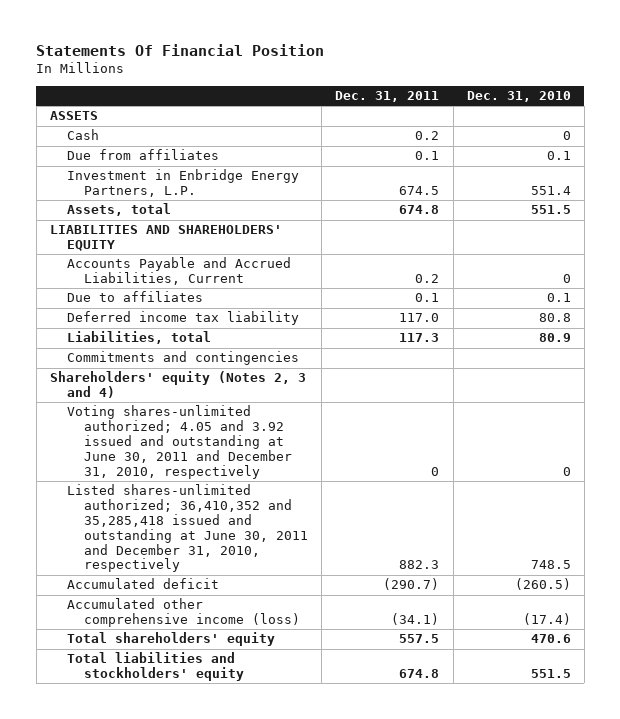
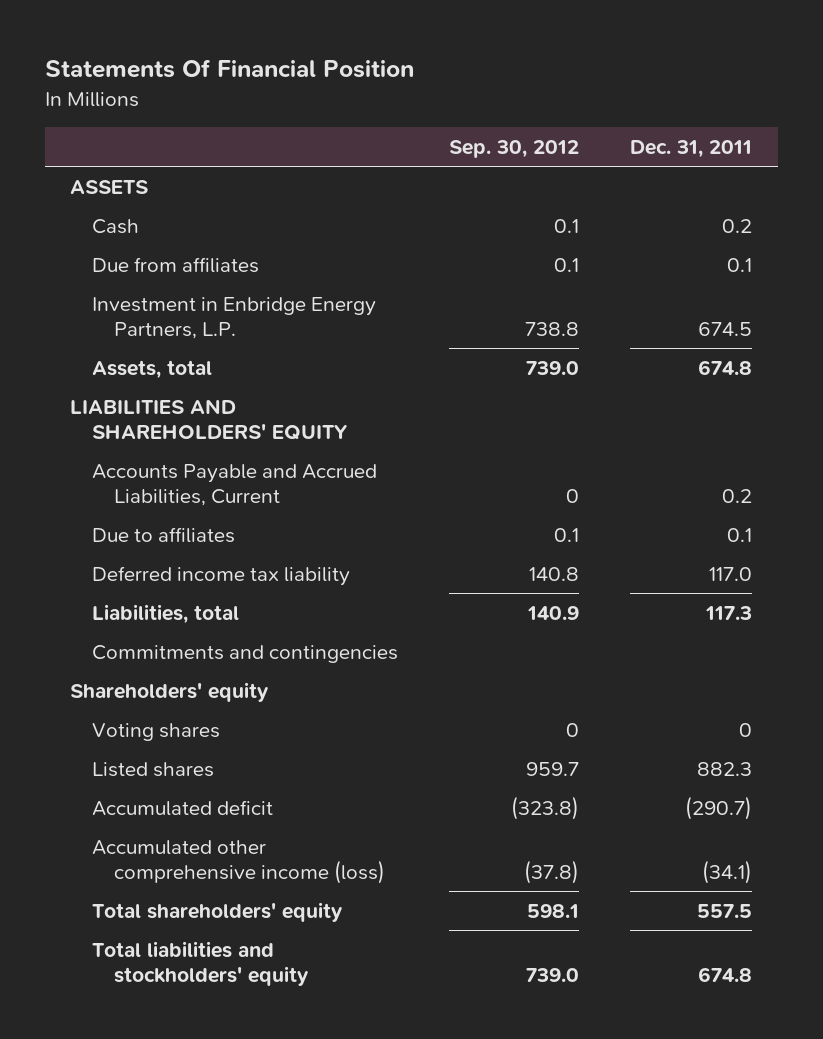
[466,90,571,102] Dec. 31, 2010 -> none
none -> [449,139,580,158] Sep. 30, 2012
[49,371,306,399] Shareholders' equity (Notes 2, 3 and 4) -> [70,681,270,702] Shareholders' equity
[66,405,293,479] Voting shares-unlimited authorized; 4.05 and 3.92 issued and outstanding at June 30, 2011 and December 31, 2010, respectively -> [92,722,221,741] Voting shares
[66,484,309,573] Listed shares-unlimited authorized; 36,410,352 and 35,285,418 issued and outstanding at June 30, 2011 and December 31, 2010, respectively -> [92,761,215,777] Listed shares

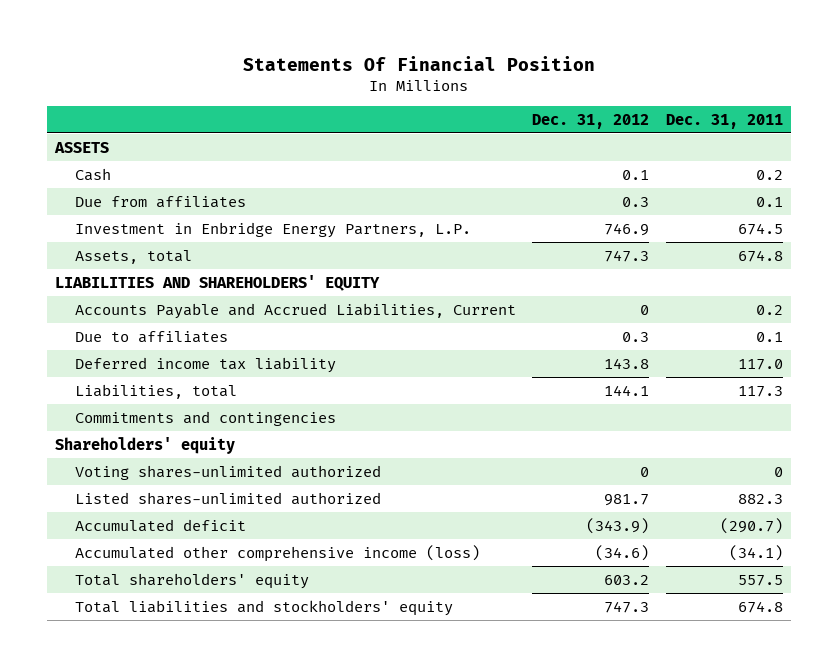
[449,139,580,158] Sep. 30, 2012 -> none
none -> [532,113,650,129] Dec. 31, 2012
[92,722,221,741] Voting shares -> [74,464,381,480] Voting shares-unlimited authorized
[92,761,215,777] Listed shares -> [74,491,381,505] Listed shares-unlimited authorized

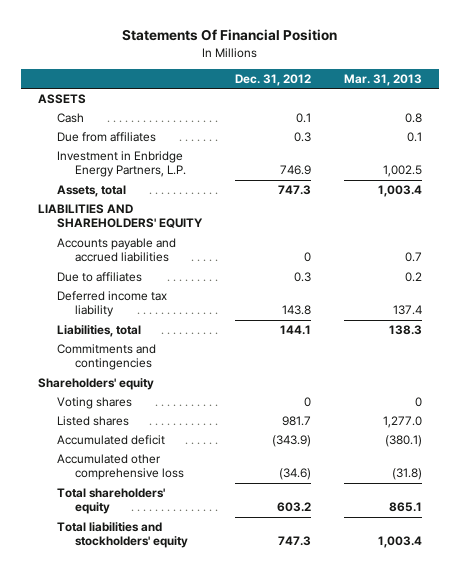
[665,113,783,129] Dec. 31, 2011 -> none
none -> [344,73,423,86] Mar. 31, 2013
[74,302,516,319] Accounts Payable and Accrued Liabilities, Current -> [56,237,176,263] Accounts payable and accrued liabilities
[74,464,381,480] Voting shares-unlimited authorized -> [56,396,132,409] Voting shares
[74,491,381,505] Listed shares-unlimited authorized -> [56,415,129,426] Listed shares
[74,544,480,562] Accumulated other comprehensive income (loss) -> [56,453,185,481] Accumulated other comprehensive loss

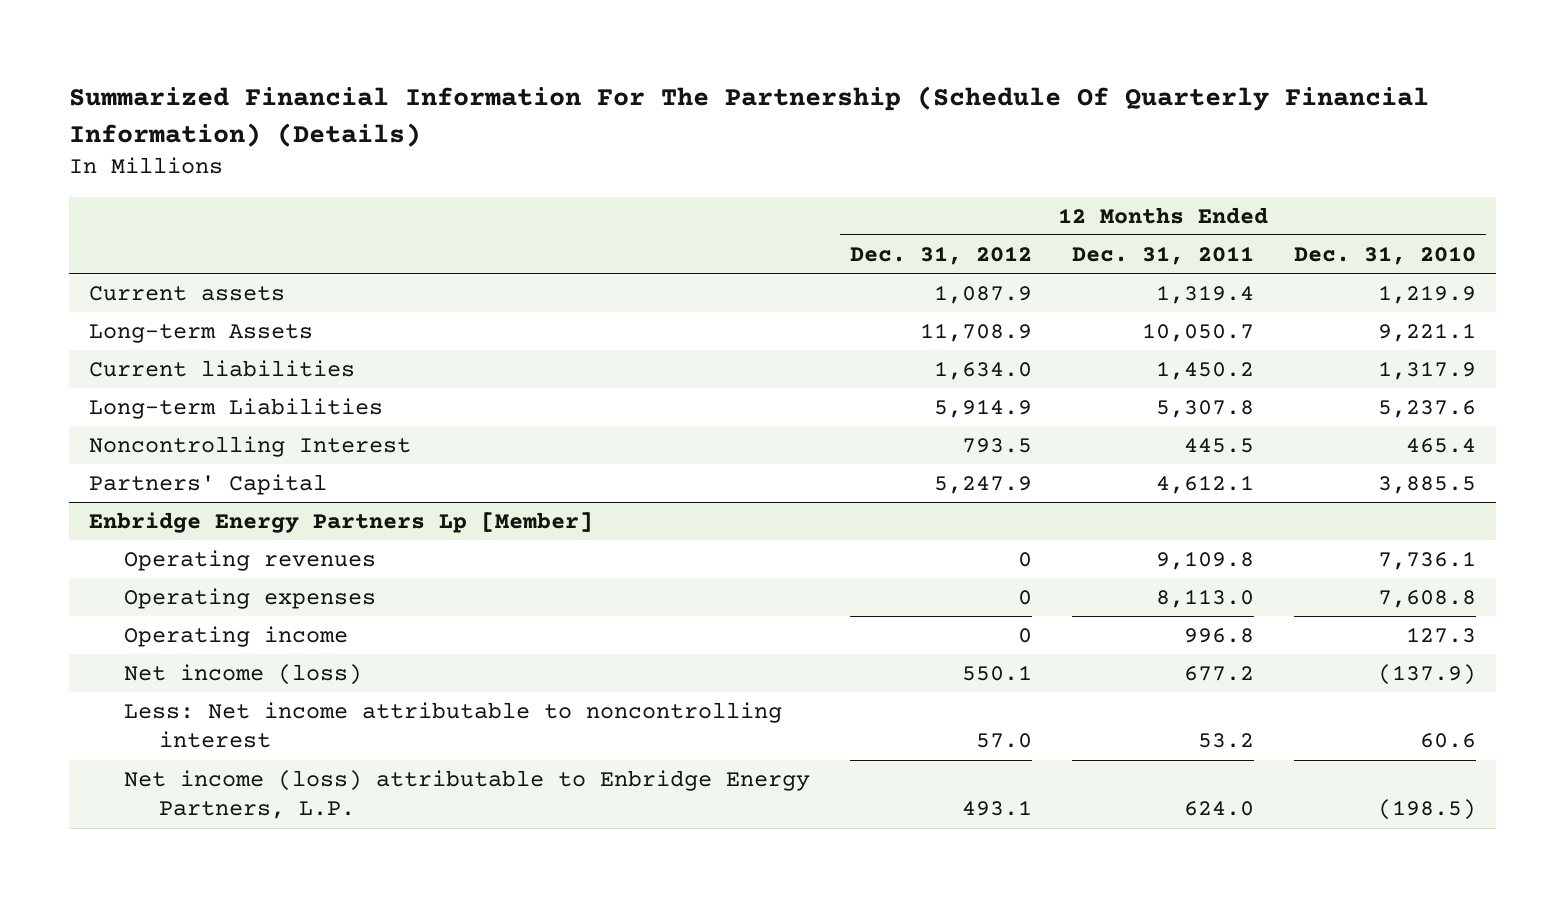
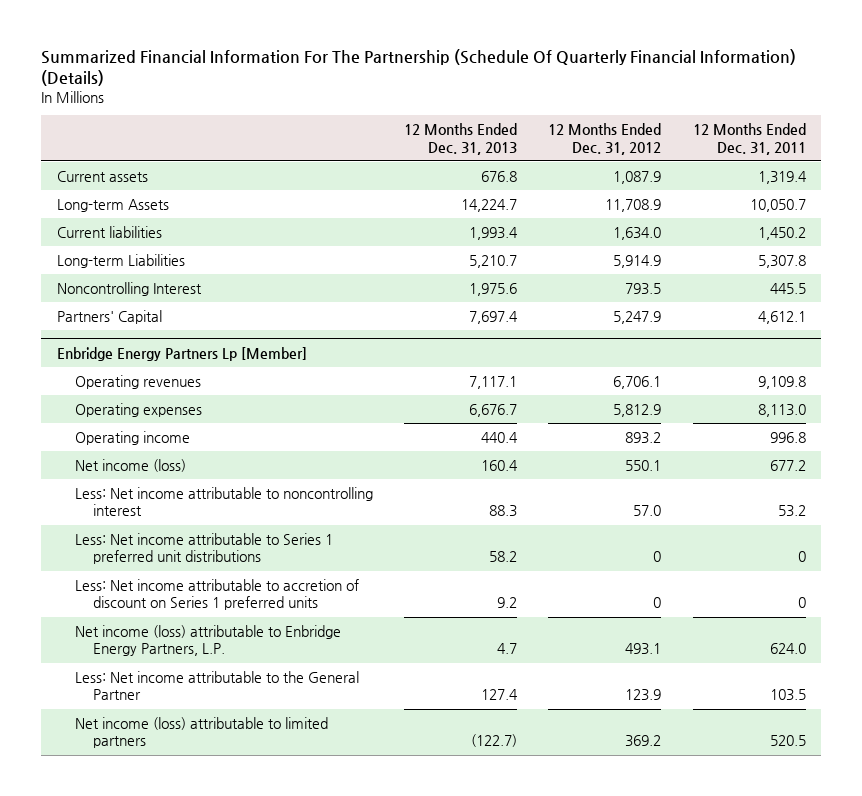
[1294,245,1477,265] Dec. 31, 2010 -> none
none -> [404,123,518,155] 12 Months Ended Dec. 31, 2013
[1017,551,1032,567] 0 -> [613,375,662,389] 6,706.1
[1017,589,1032,605] 0 -> [613,403,662,417] 5,812.9
[1017,627,1032,643] 0 -> [625,431,662,444] 893.2
none -> [75,532,334,565] Less: Net income attributable to Series 1 preferred unit distributions
none -> [75,578,360,611] Less: Net income attributable to accretion of discount on Series 1 preferred units
none -> [75,670,360,701] Less: Net income attributable to the General Partner
none -> [75,716,329,749] Net income (loss) attributable to limited partners

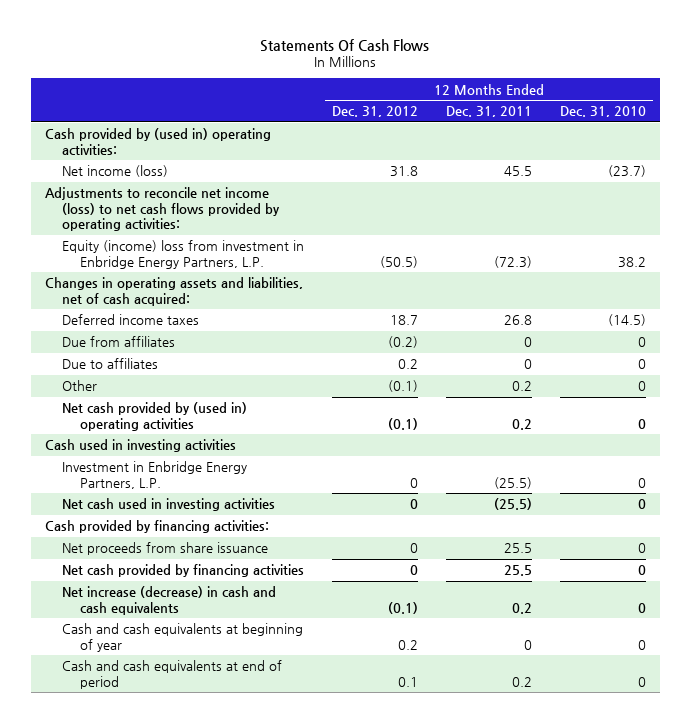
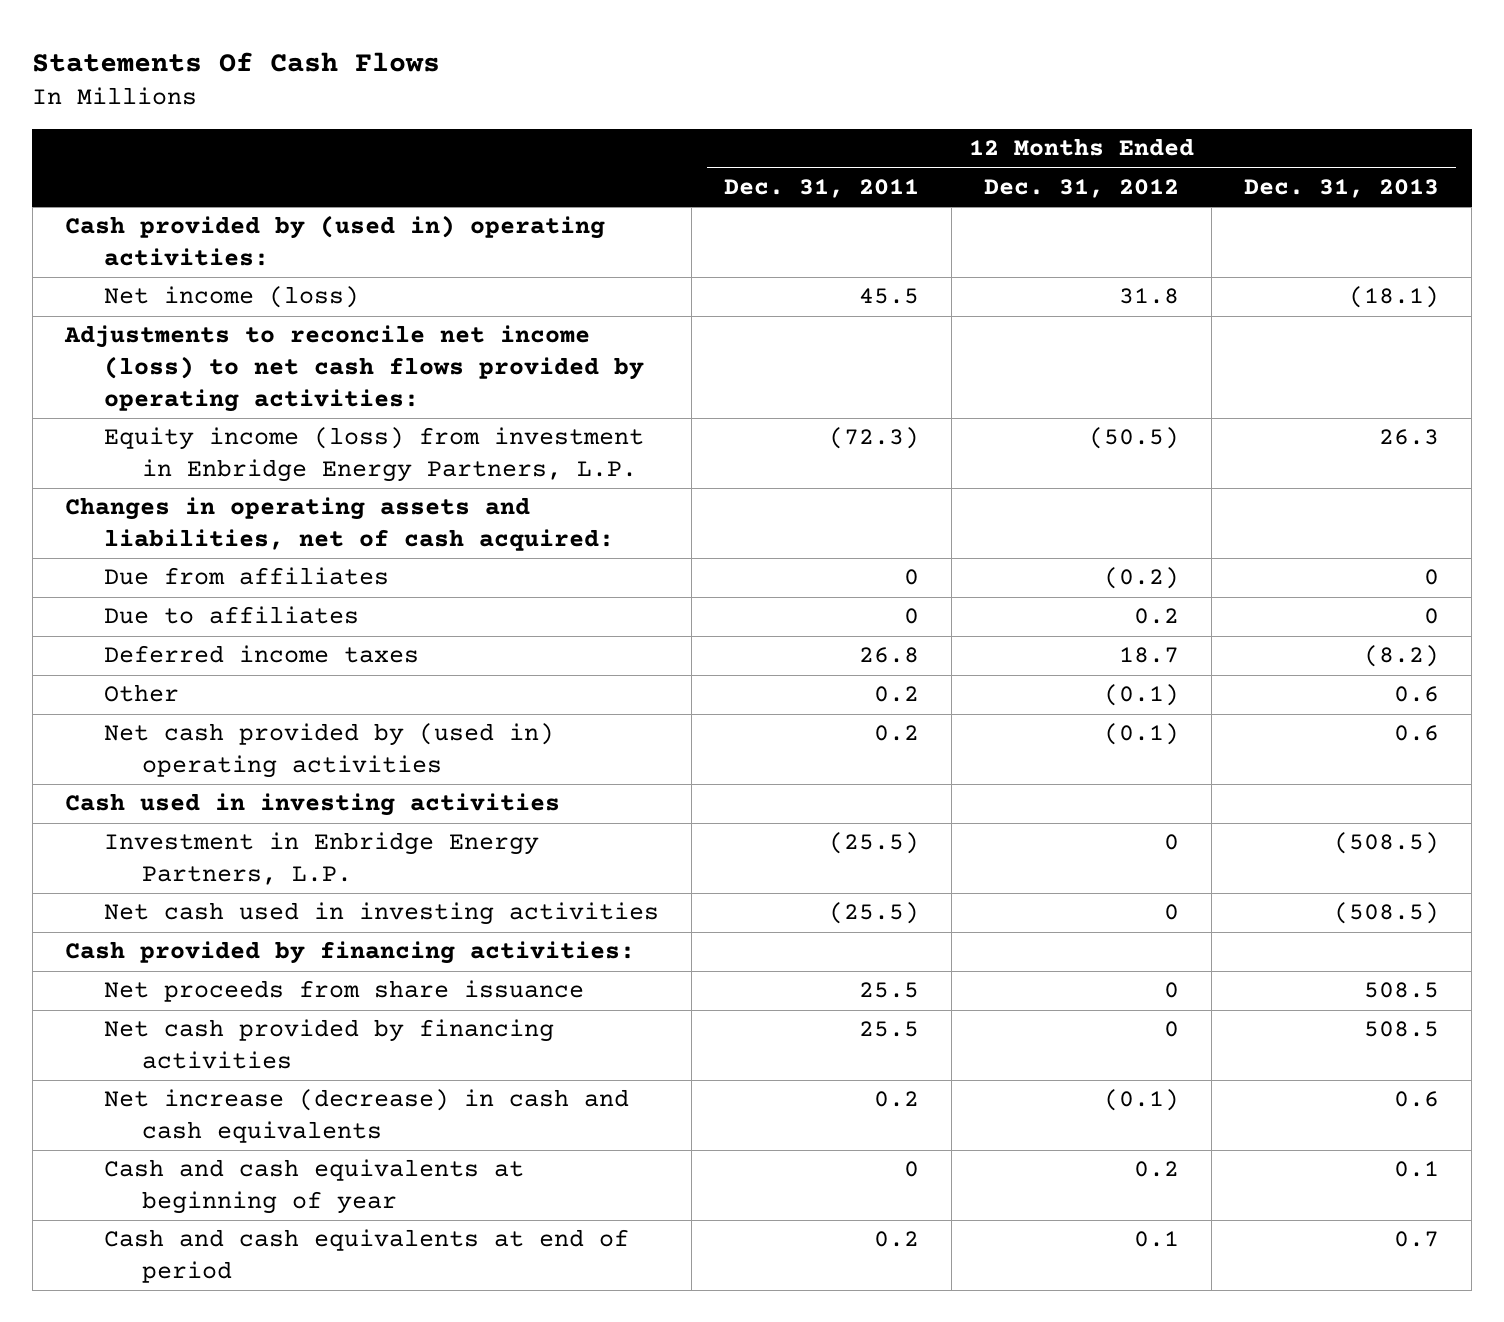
[559,106,646,118] Dec. 31, 2010 -> none
none -> [1244,179,1440,199] Dec. 31, 2013
[62,240,305,269] Equity (income) loss from investment in Enbridge Energy Partners, L.P. -> [103,427,644,483] Equity income (loss) from investment in Enbridge Energy Partners, L.P.
[62,314,200,326] Deferred income taxes -> [103,645,419,664] Deferred income taxes

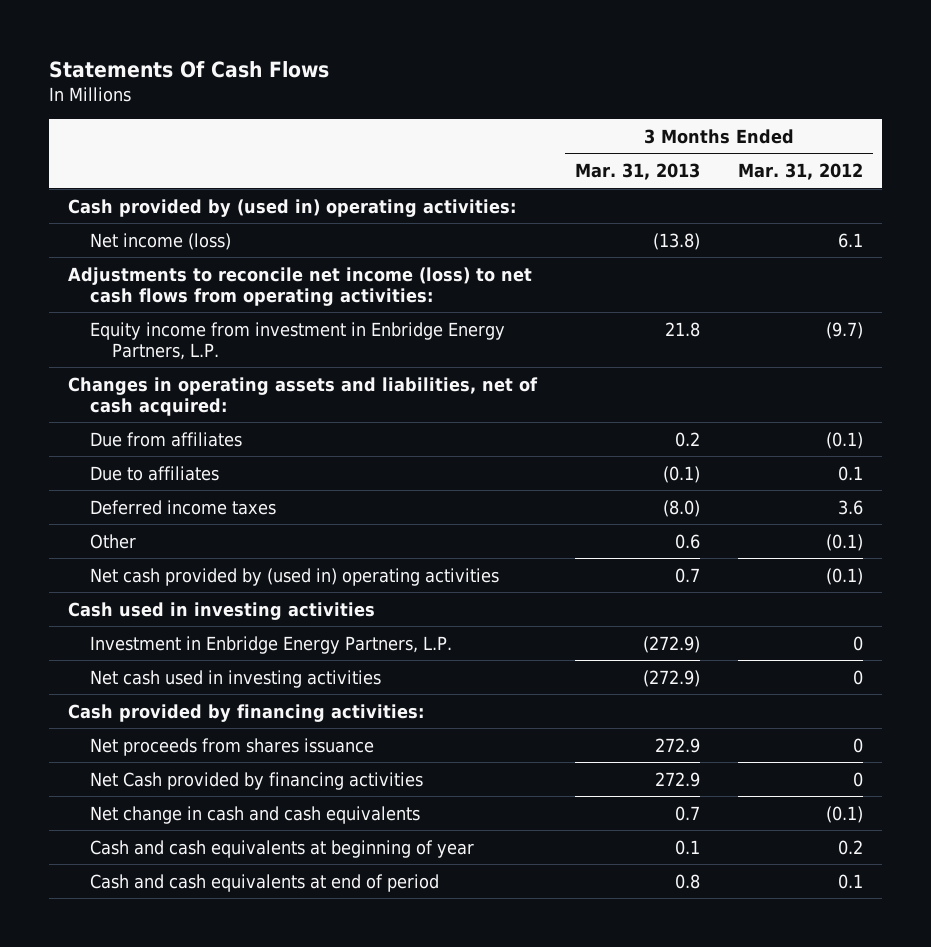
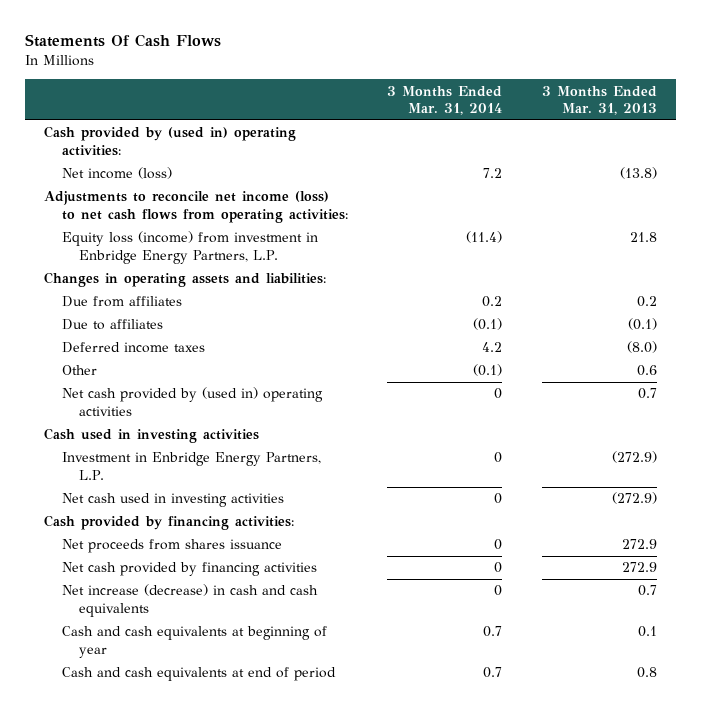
[738,162,864,180] Mar. 31, 2012 -> none
none -> [387,85,503,116] 3 Months Ended Mar. 31, 2014
[89,321,505,360] Equity income from investment in Enbridge Energy Partners, L.P. -> [61,231,318,265] Equity loss (income) from investment in Enbridge Energy Partners, L.P.
[67,376,538,416] Changes in operating assets and liabilities, net of cash acquired: -> [44,272,327,288] Changes in operating assets and liabilities:
[89,771,423,790] Net Cash provided by financing activities -> [61,562,317,577] Net cash provided by financing activities
[89,805,420,824] Net change in cash and cash equivalents -> [61,584,318,618] Net increase (decrease) in cash and cash equivalents

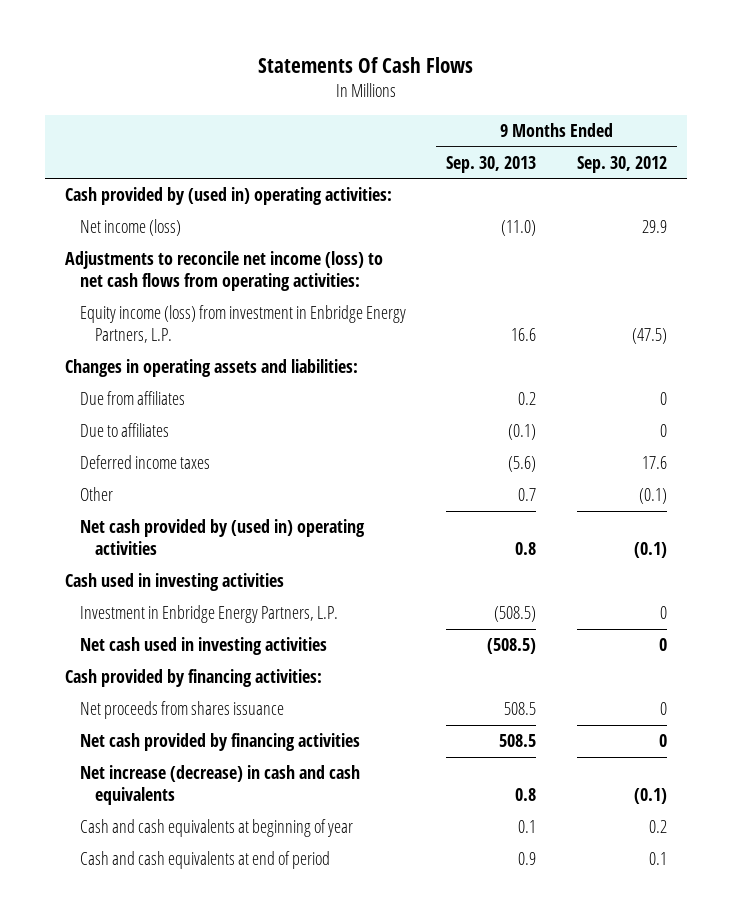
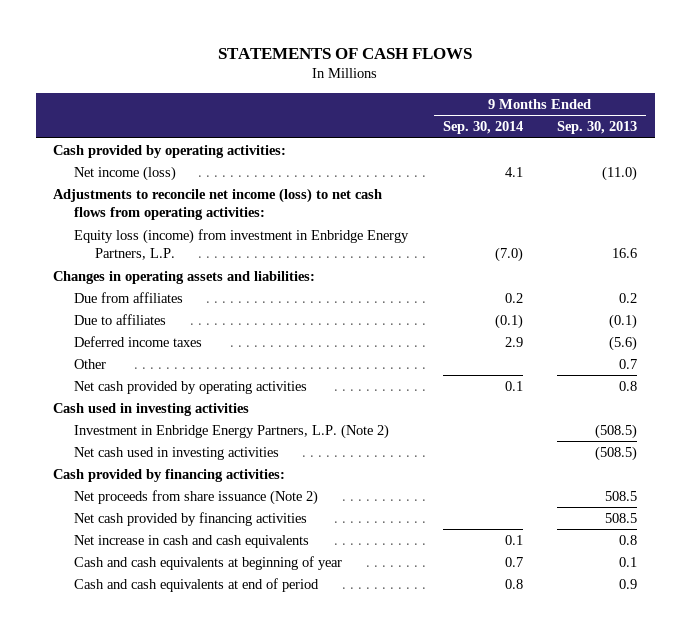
[257,56,473,73] Statements Of Cash Flows -> [218,47,473,59] STATEMENTS OF CASH FLOWS
[576,156,667,174] Sep. 30, 2012 -> none
none -> [442,121,523,135] Sep. 30, 2014
[65,187,393,206] Cash provided by (used in) operating activities: -> [53,144,287,158] Cash provided by operating activities:
[80,305,407,344] Equity income (loss) from investment in Enbridge Energy Partners, L.P. -> [74,228,410,261] Equity loss (income) from investment in Enbridge Energy Partners, L.P.
[80,519,366,556] Net cash provided by (used in) operating activities -> [74,380,308,394] Net cash provided by operating activities
[80,605,339,624] Investment in Enbridge Energy Partners, L.P. -> [74,423,390,439] Investment in Enbridge Energy Partners, L.P. (Note 2)
[80,701,285,720] Net proceeds from shares issuance -> [74,489,319,505] Net proceeds from share issuance (Note 2)
[80,765,361,806] Net increase (decrease) in cash and cash equivalents -> [74,534,310,548] Net increase in cash and cash equivalents

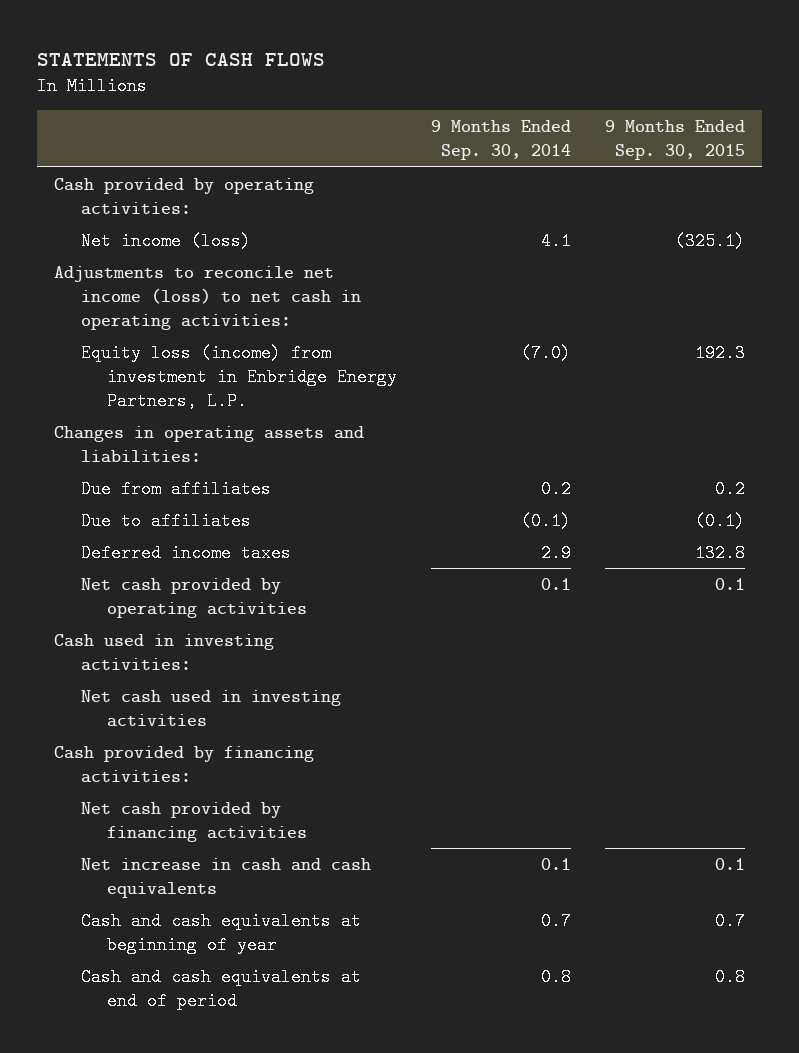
[557,121,638,135] Sep. 30, 2013 -> none
none -> [604,120,745,161] 9 Months Ended Sep. 30, 2015
[53,187,383,221] Adjustments to reconcile net income (loss) to net cash flows from operating activities: -> [53,265,361,330] Adjustments to reconcile net income (loss) to net cash in operating activities:
[74,358,107,369] Other -> none
[74,423,390,439] Investment in Enbridge Energy Partners, L.P. (Note 2) -> none
[53,402,250,416] Cash used in investing activities -> [53,633,274,671] Cash used in investing activities:
[74,489,319,505] Net proceeds from share issuance (Note 2) -> none

